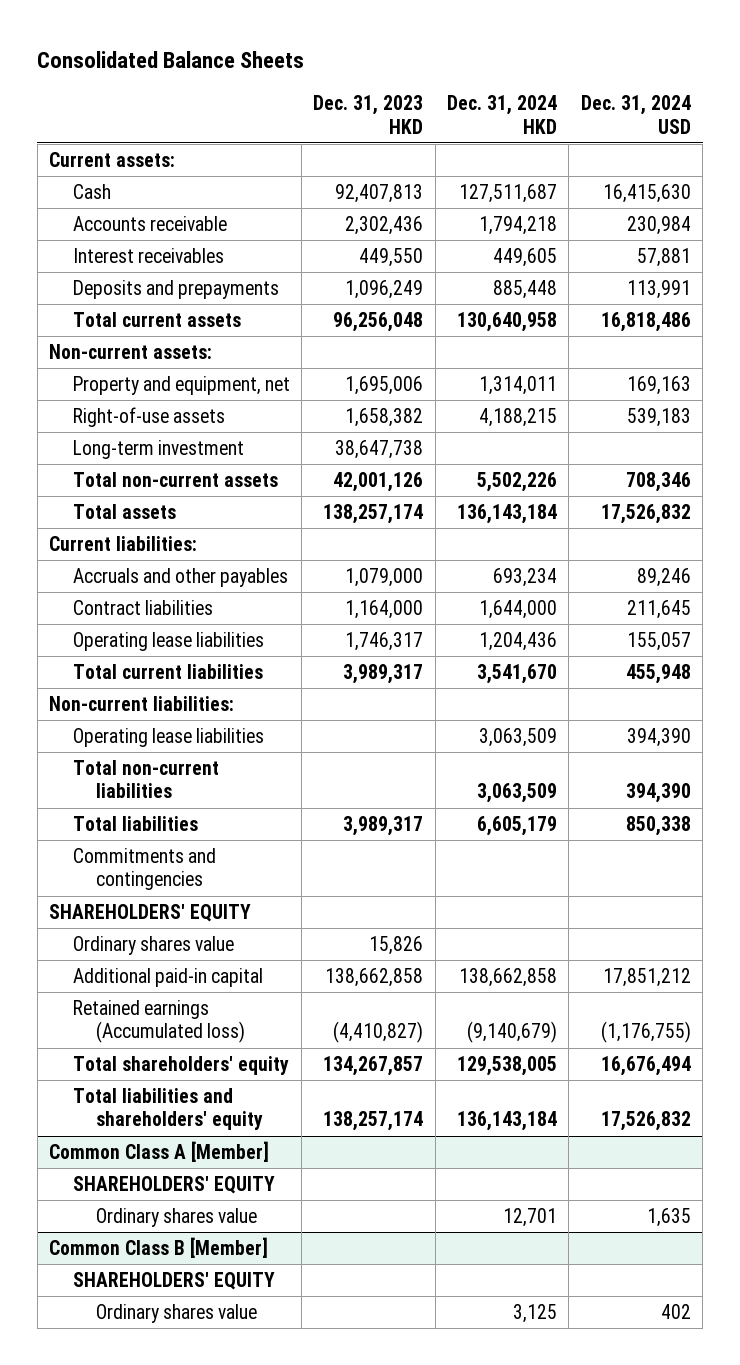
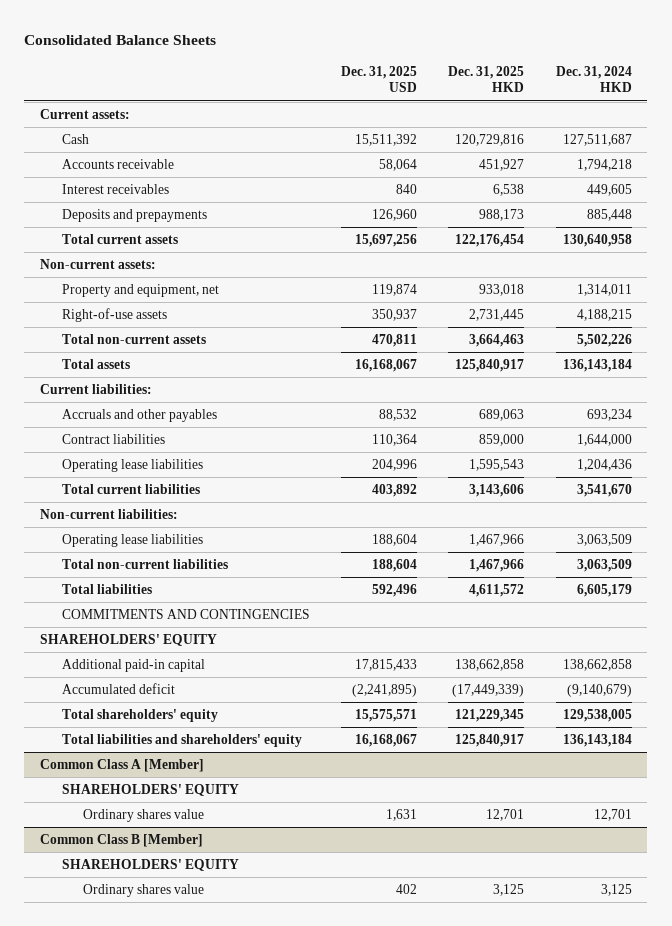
[313,95,424,134] Dec. 31, 2023 HKD -> none
[580,95,691,134] Dec. 31, 2024 USD -> none
none -> [340,65,417,93] Dec. 31, 2025 USD
none -> [448,65,525,93] Dec. 31, 2025 HKD
[72,439,244,459] Long-term investment -> none
[72,847,216,891] Commitments and contingencies -> [61,608,310,619] COMMITMENTS AND CONTINGENCIES
[72,935,234,955] Ordinary shares value -> none
[72,999,246,1044] Retained earnings (Accumulated loss) -> [61,682,175,694] Accumulated deficit

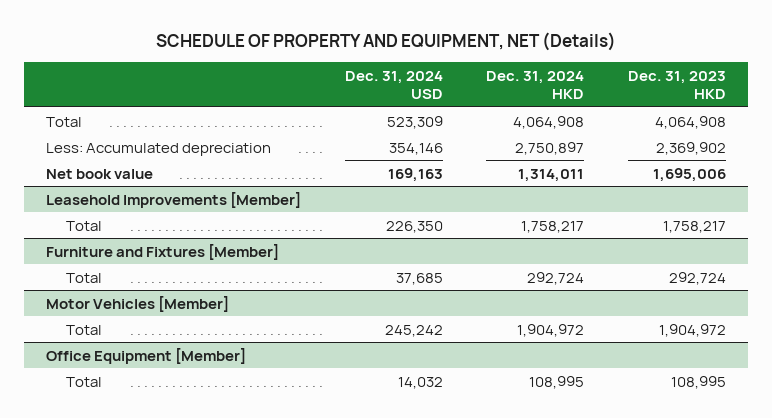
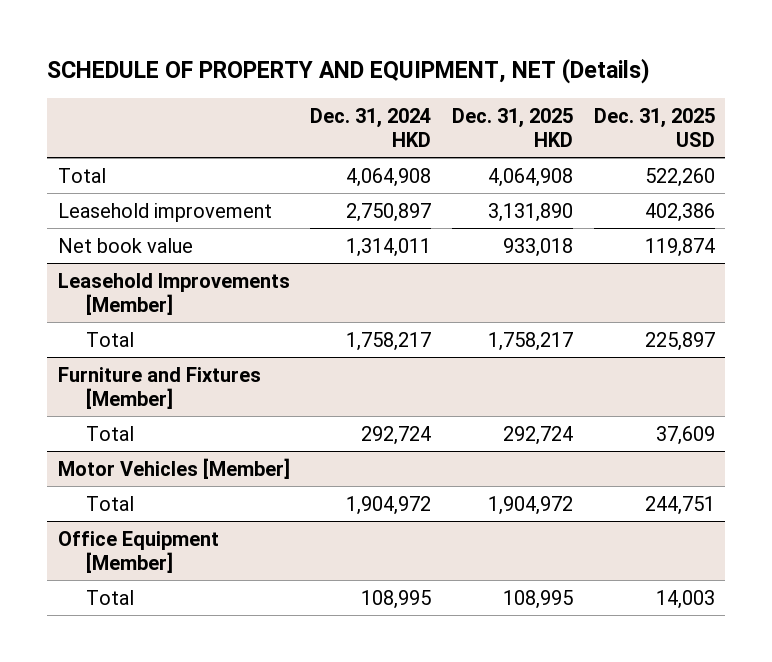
[344,70,443,100] Dec. 31, 2024 USD -> none
[627,70,726,100] Dec. 31, 2023 HKD -> none
none -> [452,107,574,147] Dec. 31, 2025 HKD
none -> [593,107,715,147] Dec. 31, 2025 USD
[46,142,272,156] Less: Accumulated depreciation -> [57,202,272,222] Leasehold improvement

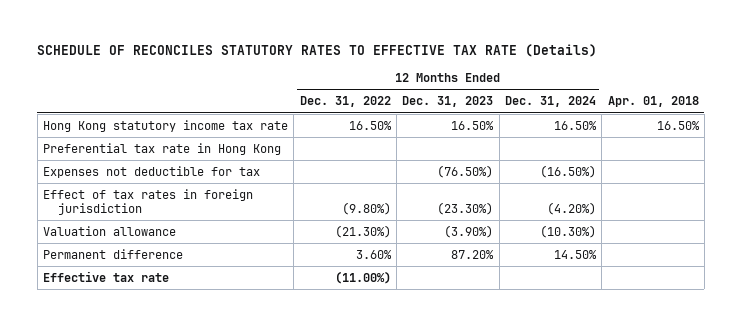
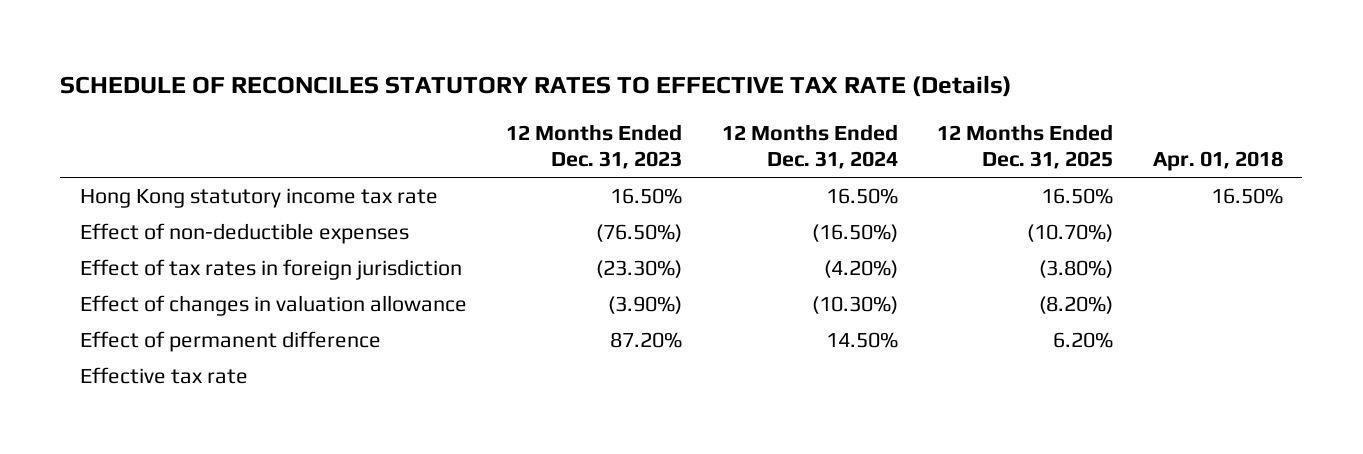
[299,96,391,108] Dec. 31, 2022 -> none
none -> [937,123,1114,170] 12 Months Ended Dec. 31, 2025
[43,142,282,155] Preferential tax rate in Hong Kong -> none
[43,165,261,178] Expenses not deductible for tax -> [80,222,410,244] Effect of non-deductible expenses
[43,225,177,236] Valuation allowance -> [80,294,468,316] Effect of changes in valuation allowance
[43,248,184,259] Permanent difference -> [80,330,382,352] Effect of permanent difference

